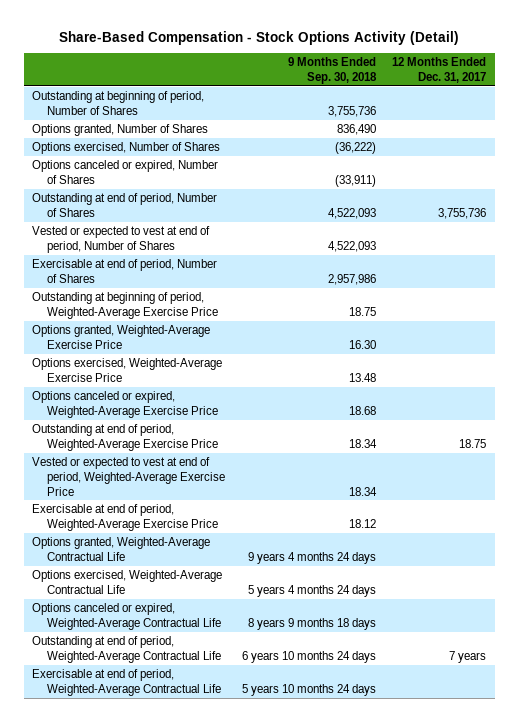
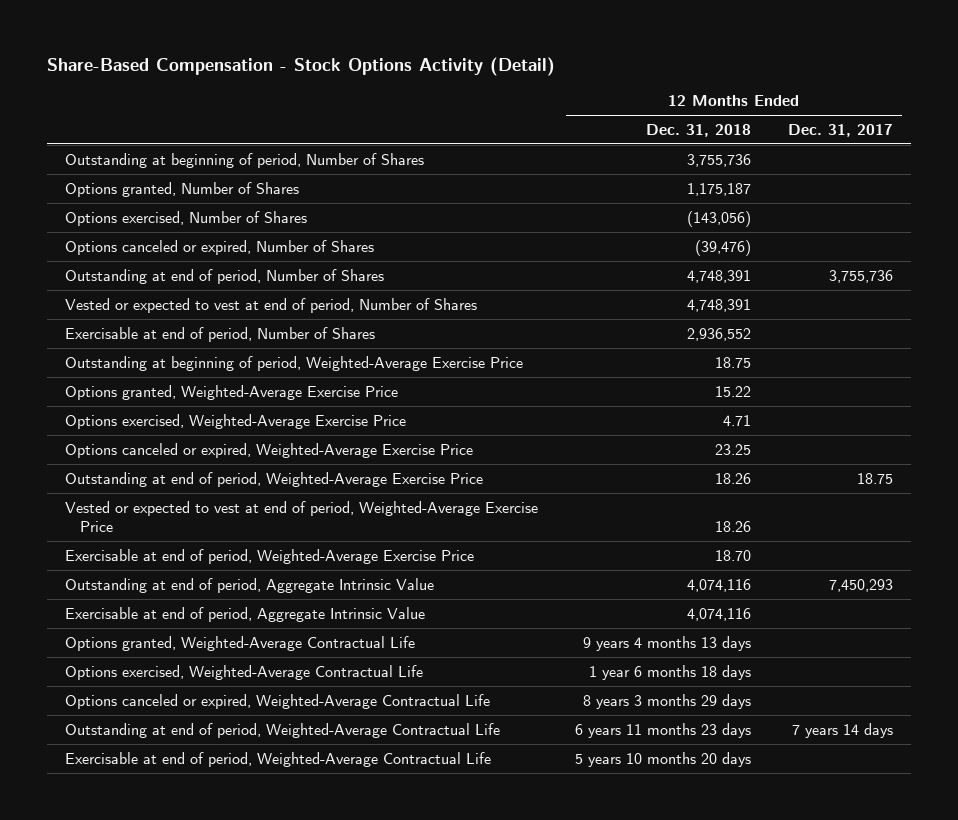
[287,57,377,85] 9 Months Ended Sep. 30, 2018 -> none
none -> [646,123,752,137] Dec. 31, 2018
none -> [65,577,435,593] Outstanding at end of period, Aggregate Intrinsic Value
none -> [65,606,426,622] Exercisable at end of period, Aggregate Intrinsic Value
[449,650,487,663] 7 years -> [791,722,893,738] 7 years 14 days

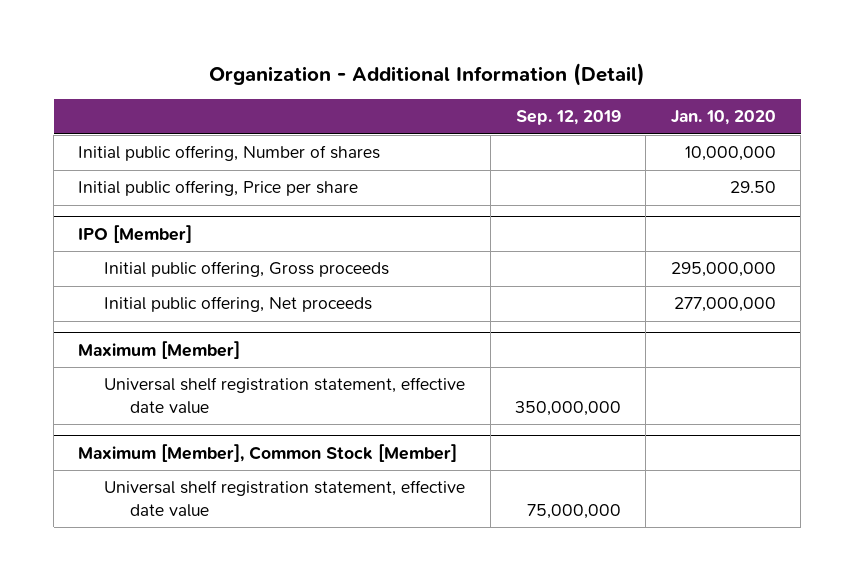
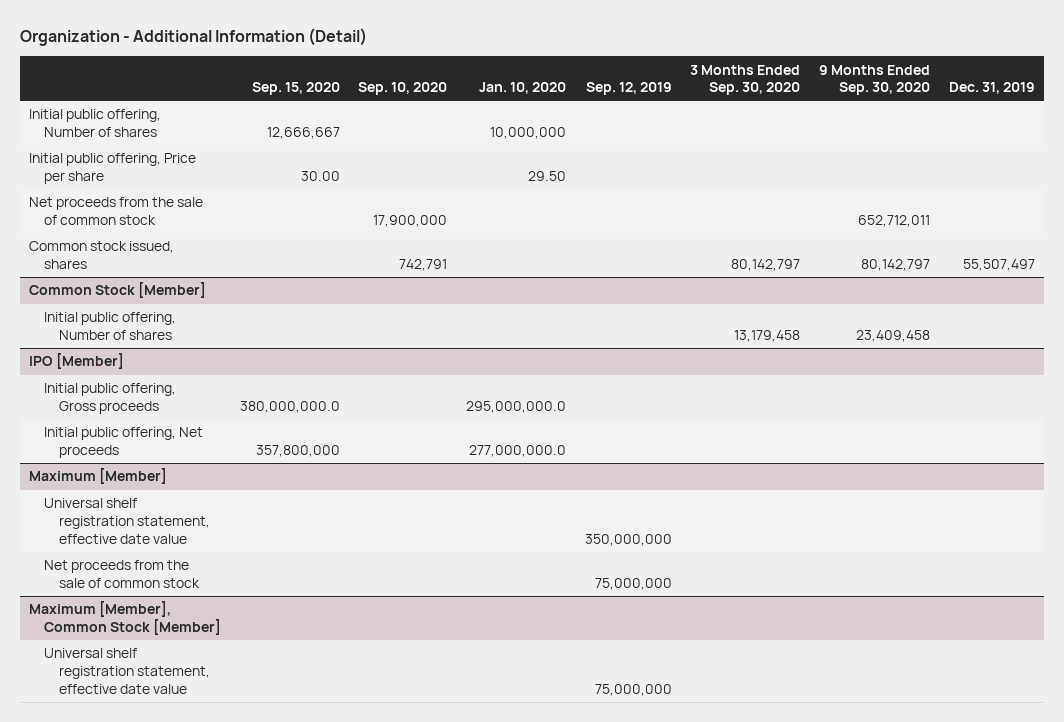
none -> [251,82,340,96] Sep. 15, 2020
none -> [358,82,448,96] Sep. 10, 2020
none -> [690,64,801,96] 3 Months Ended Sep. 30, 2020
none -> [818,64,930,96] 9 Months Ended Sep. 30, 2020
none -> [948,82,1035,95] Dec. 31, 2019
none -> [29,197,204,226] Net proceeds from the sale of common stock
none -> [29,241,175,270] Common stock issued, shares
none -> [29,282,207,299] Common Stock [Member]
none -> [44,312,177,341] Initial public offering, Number of shares
[670,262,776,278] 295,000,000 -> [466,401,567,414] 295,000,000.0
[673,297,776,313] 277,000,000 -> [469,445,567,458] 277,000,000.0
none -> [44,560,200,589] Net proceeds from the sale of common stock

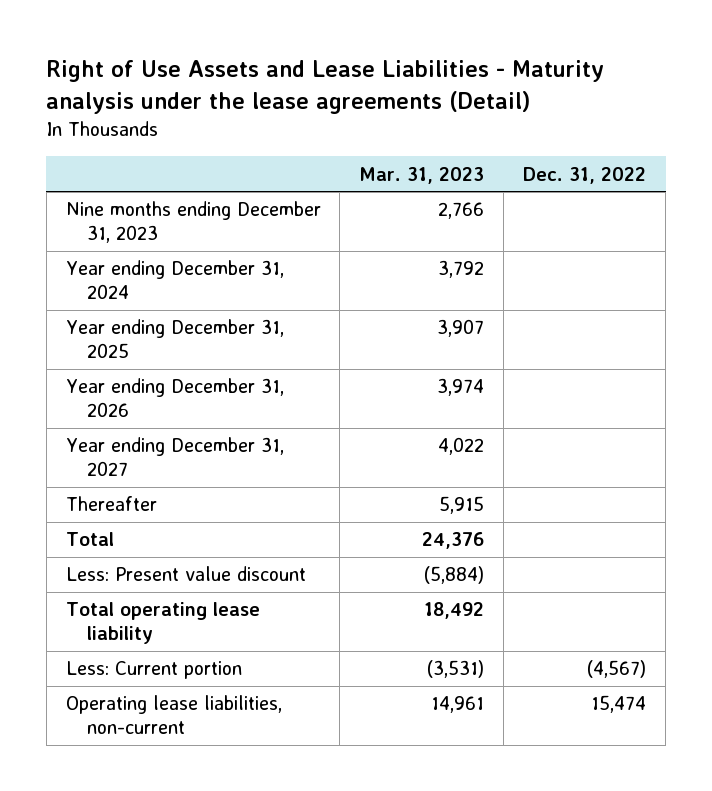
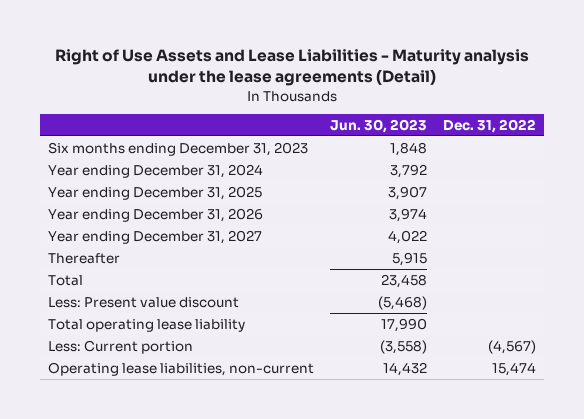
[359,166,485,184] Mar. 31, 2023 -> none
none -> [329,119,427,134] Jun. 30, 2023
[65,201,321,244] Nine months ending December 31, 2023 -> [47,141,308,156] Six months ending December 31, 2023

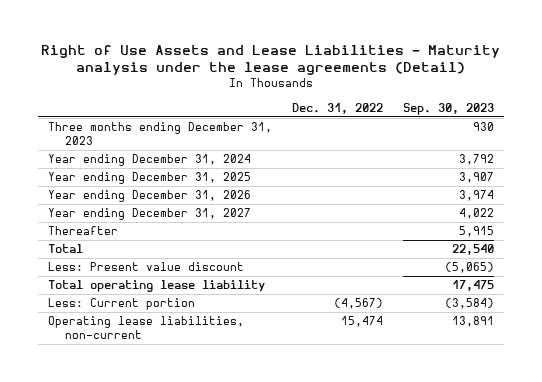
[329,119,427,134] Jun. 30, 2023 -> none
none -> [403,102,495,115] Sep. 30, 2023
[47,141,308,156] Six months ending December 31, 2023 -> [47,122,272,146] Three months ending December 31, 2023

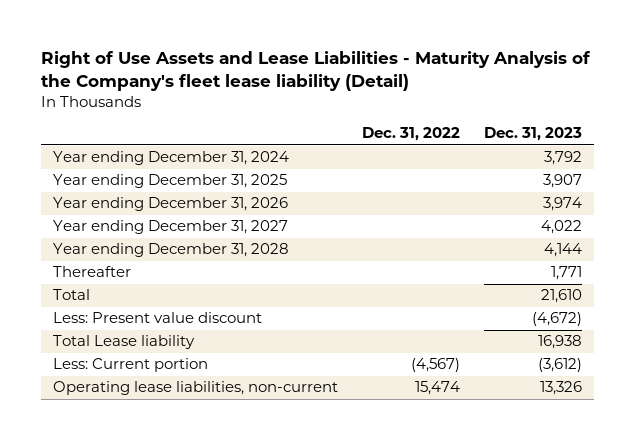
[41,45,501,76] Right of Use Assets and Lease Liabilities - Maturity analysis under the lease agreements (Detail) -> [40,51,591,92] Right of Use Assets and Lease Liabilities - Maturity Analysis of the Company's fleet lease liability (Detail)
[403,102,495,115] Sep. 30, 2023 -> none
none -> [484,127,583,142] Dec. 31, 2023
[47,122,272,146] Three months ending December 31, 2023 -> none
none -> [53,243,290,258] Year ending December 31, 2028
[47,280,265,293] Total operating lease liability -> [53,335,196,350] Total Lease liability

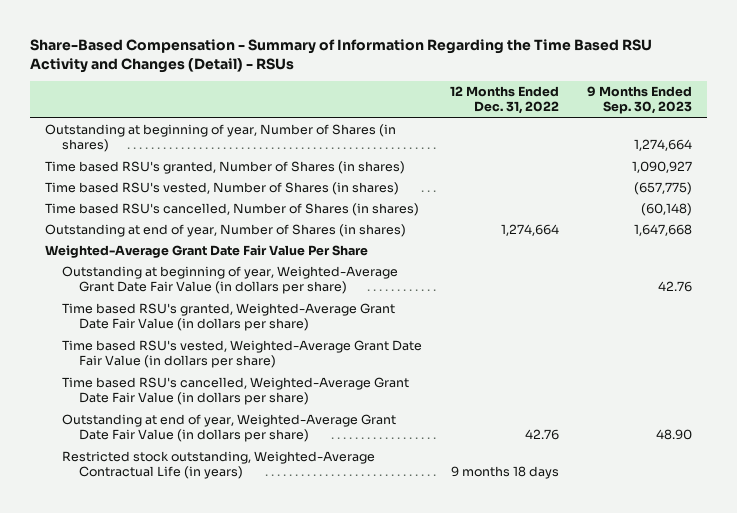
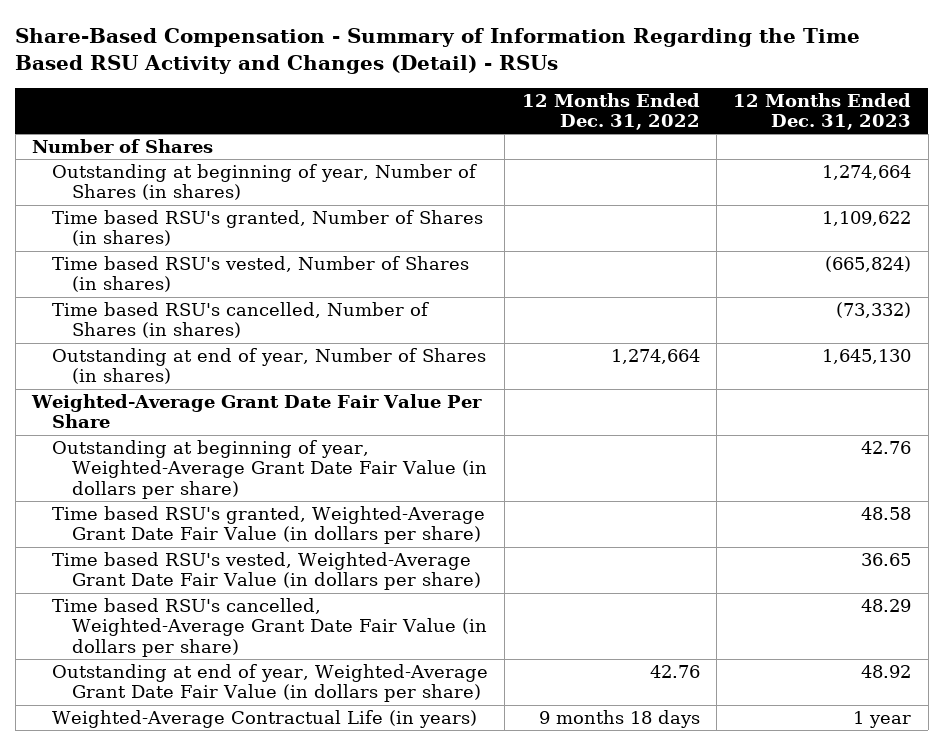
[587,86,693,115] 9 Months Ended Sep. 30, 2023 -> none
none -> [733,92,912,130] 12 Months Ended Dec. 31, 2023
none -> [32,139,214,154] Number of Shares
[61,451,375,480] Restricted stock outstanding, Weighted-Average Contractual Life (in years) -> [51,710,477,729] Weighted-Average Contractual Life (in years)

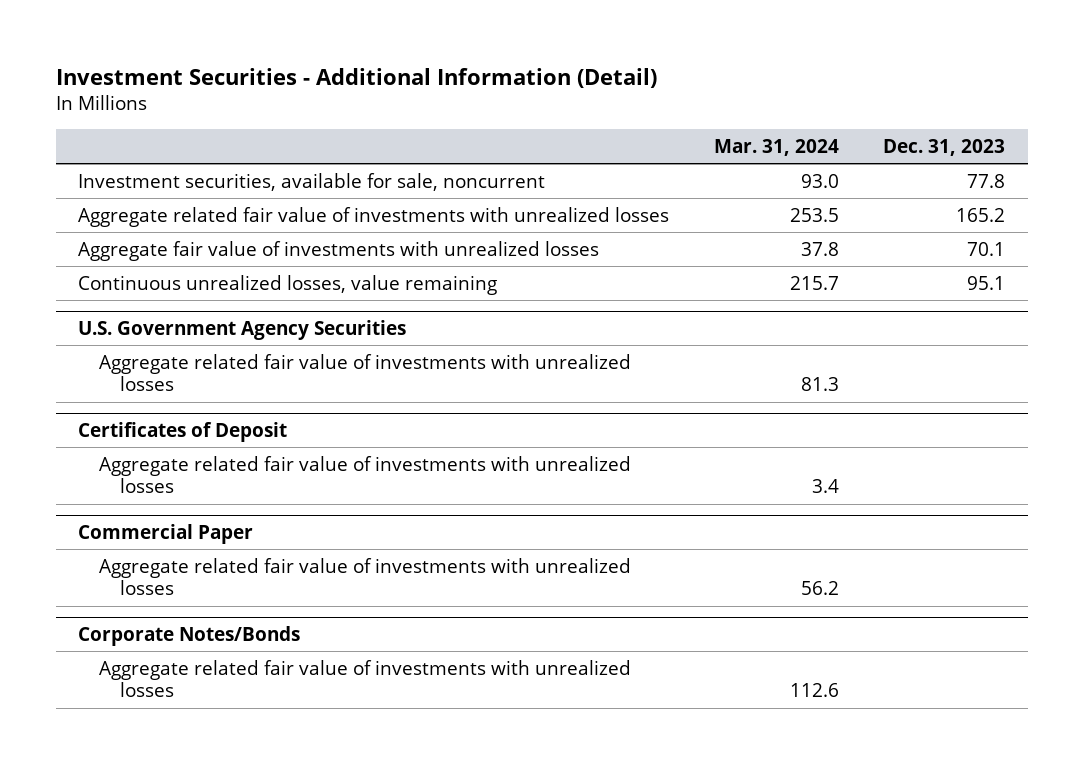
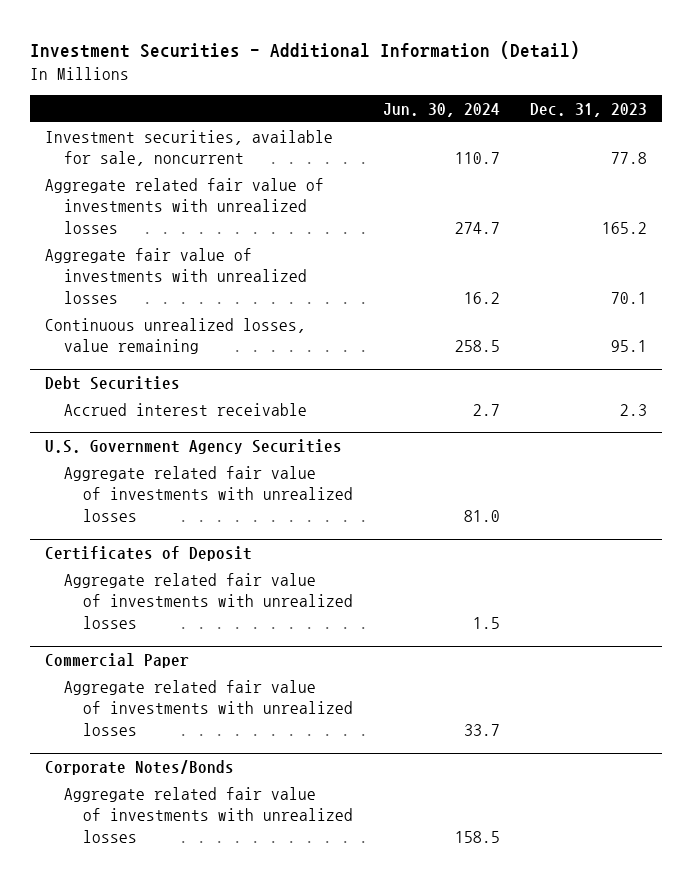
[713,139,839,157] Mar. 31, 2024 -> none
none -> [383,102,501,117] Jun. 30, 2024
none -> [45,376,181,391] Debt Securities
none -> [63,402,307,416] Accrued interest receivable

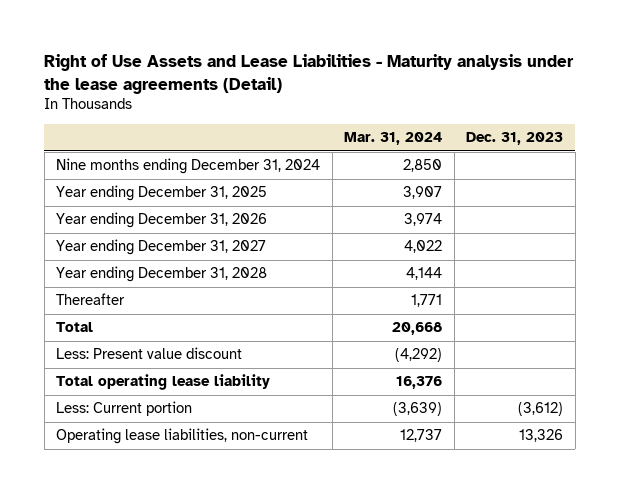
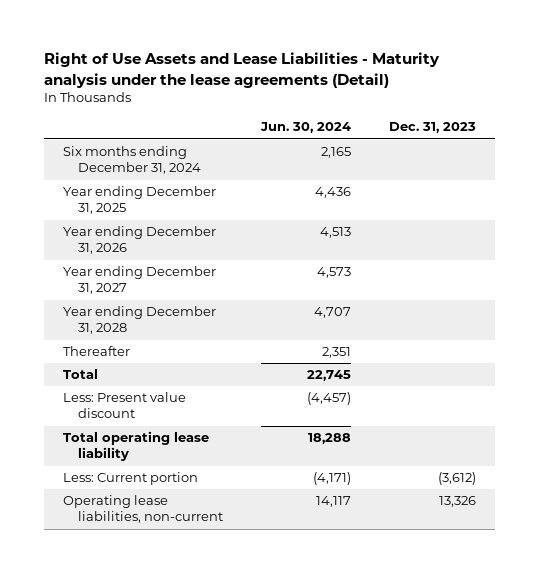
[344,132,443,146] Mar. 31, 2024 -> none
none -> [259,122,351,134] Jun. 30, 2024
[56,158,321,175] Nine months ending December 31, 2024 -> [63,146,201,175] Six months ending December 31, 2024

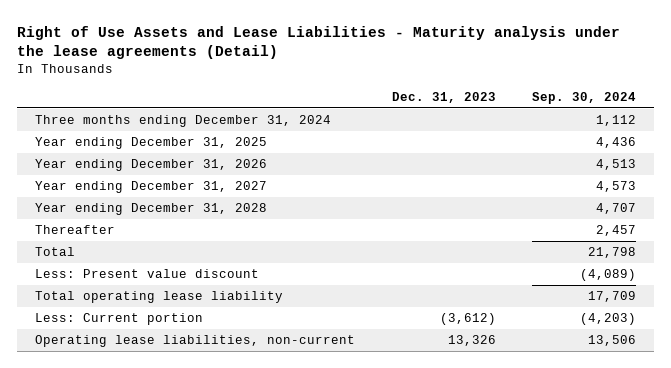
[259,122,351,134] Jun. 30, 2024 -> none
none -> [532,92,637,105] Sep. 30, 2024
[63,146,201,175] Six months ending December 31, 2024 -> [35,115,332,128] Three months ending December 31, 2024

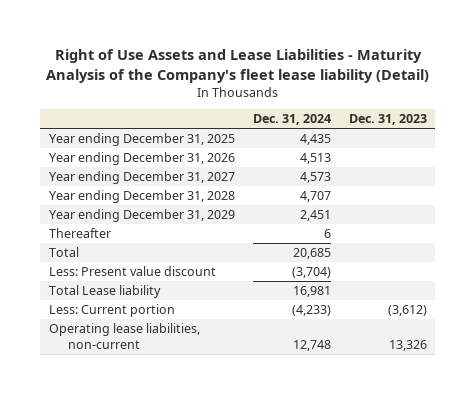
[16,25,620,60] Right of Use Assets and Lease Liabilities - Maturity analysis under the lease agreements (Detail) -> [45,49,429,83] Right of Use Assets and Lease Liabilities - Maturity Analysis of the Company's fleet lease liability (Detail)
[532,92,637,105] Sep. 30, 2024 -> none
none -> [252,114,331,126] Dec. 31, 2024
[35,115,332,128] Three months ending December 31, 2024 -> none
none -> [49,209,236,223] Year ending December 31, 2029
[35,291,284,304] Total operating lease liability -> [49,285,162,299] Total Lease liability

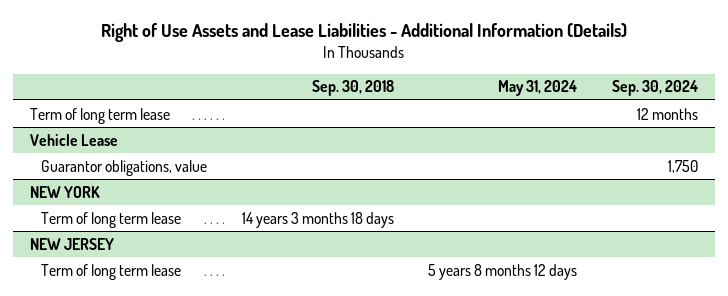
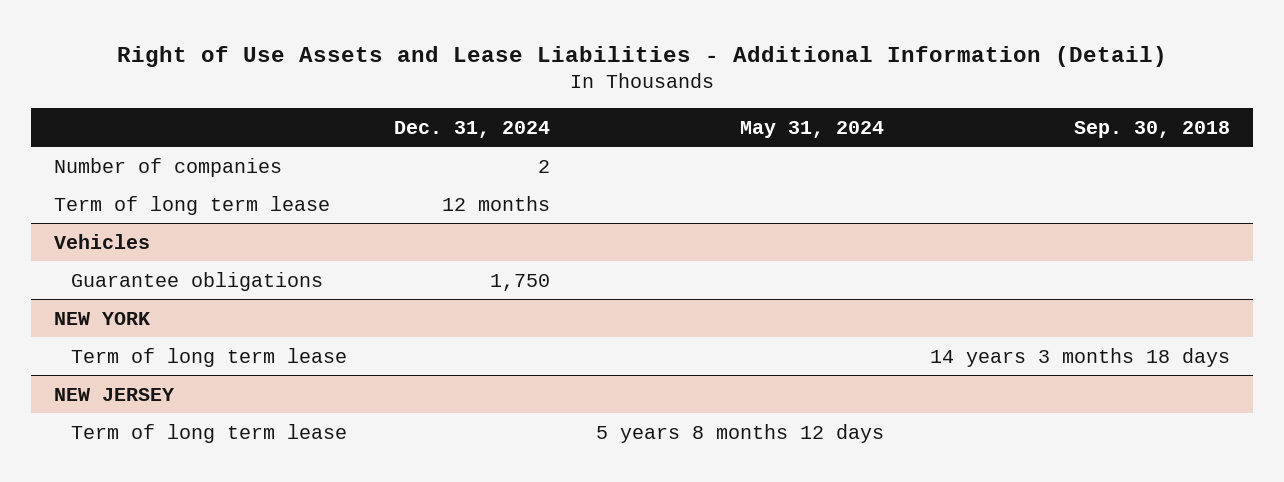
[101,23,628,43] Right of Use Assets and Lease Liabilities - Additional Information (Details) -> [117,45,1168,67] Right of Use Assets and Lease Liabilities - Additional Information (Detail)
[611,80,698,97] Sep. 30, 2024 -> none
none -> [393,120,550,138] Dec. 31, 2024
none -> [54,157,283,177] Number of companies
[30,133,119,146] Vehicle Lease -> [54,233,151,249] Vehicles
[41,159,208,176] Guarantor obligations, value -> [71,271,324,291] Guarantee obligations

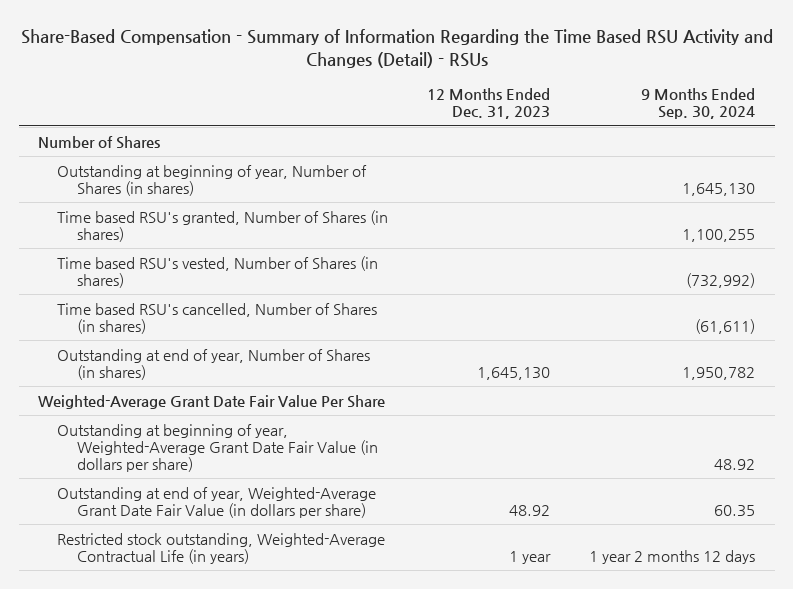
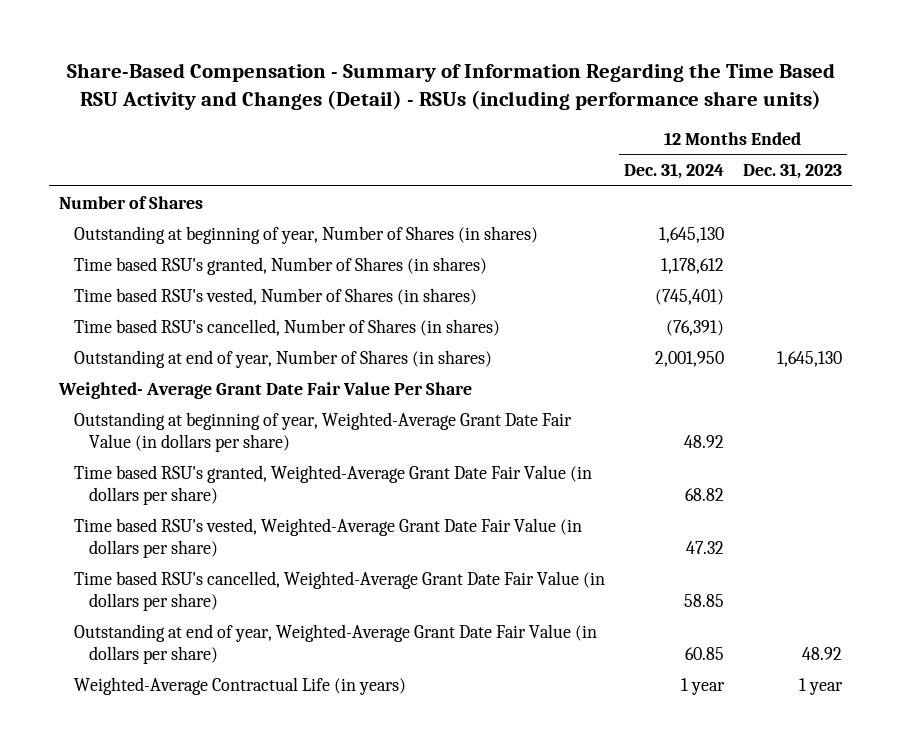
[20,28,773,68] Share-Based Compensation - Summary of Information Regarding the Time Based RSU Activity and Changes (Detail) - RSUs -> [66,62,835,110] Share-Based Compensation - Summary of Information Regarding the Time Based RSU Activity and Changes (Detail) - RSUs (including performance share units)
[641,88,756,120] 9 Months Ended Sep. 30, 2024 -> none
none -> [624,163,725,180] Dec. 31, 2024
[38,394,386,409] Weighted-Average Grant Date Fair Value Per Share -> [57,381,472,399] Weighted- Average Grant Date Fair Value Per Share
none -> [74,464,593,505] Time based RSU's granted, Weighted-Average Grant Date Fair Value (in dollars per share)
none -> [74,517,583,558] Time based RSU's vested, Weighted-Average Grant Date Fair Value (in dollars per share)
none -> [74,570,606,611] Time based RSU's cancelled, Weighted-Average Grant Date Fair Value (in dollars per share)
[57,532,386,564] Restricted stock outstanding, Weighted-Average Contractual Life (in years) -> [74,676,407,695] Weighted-Average Contractual Life (in years)

